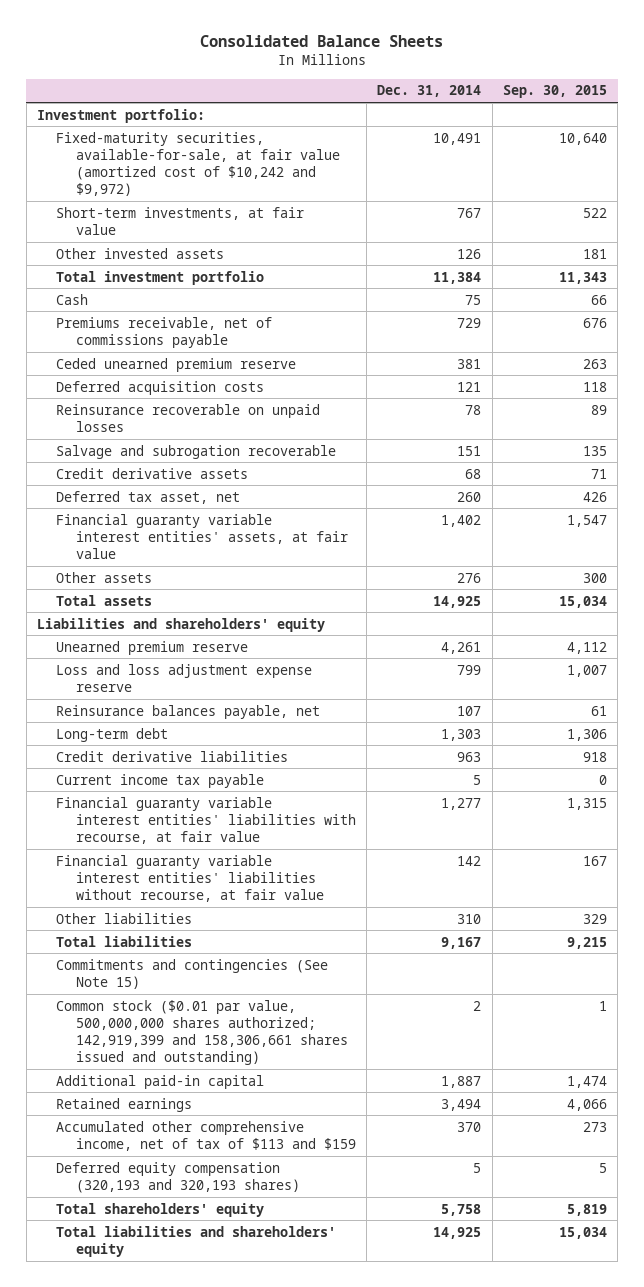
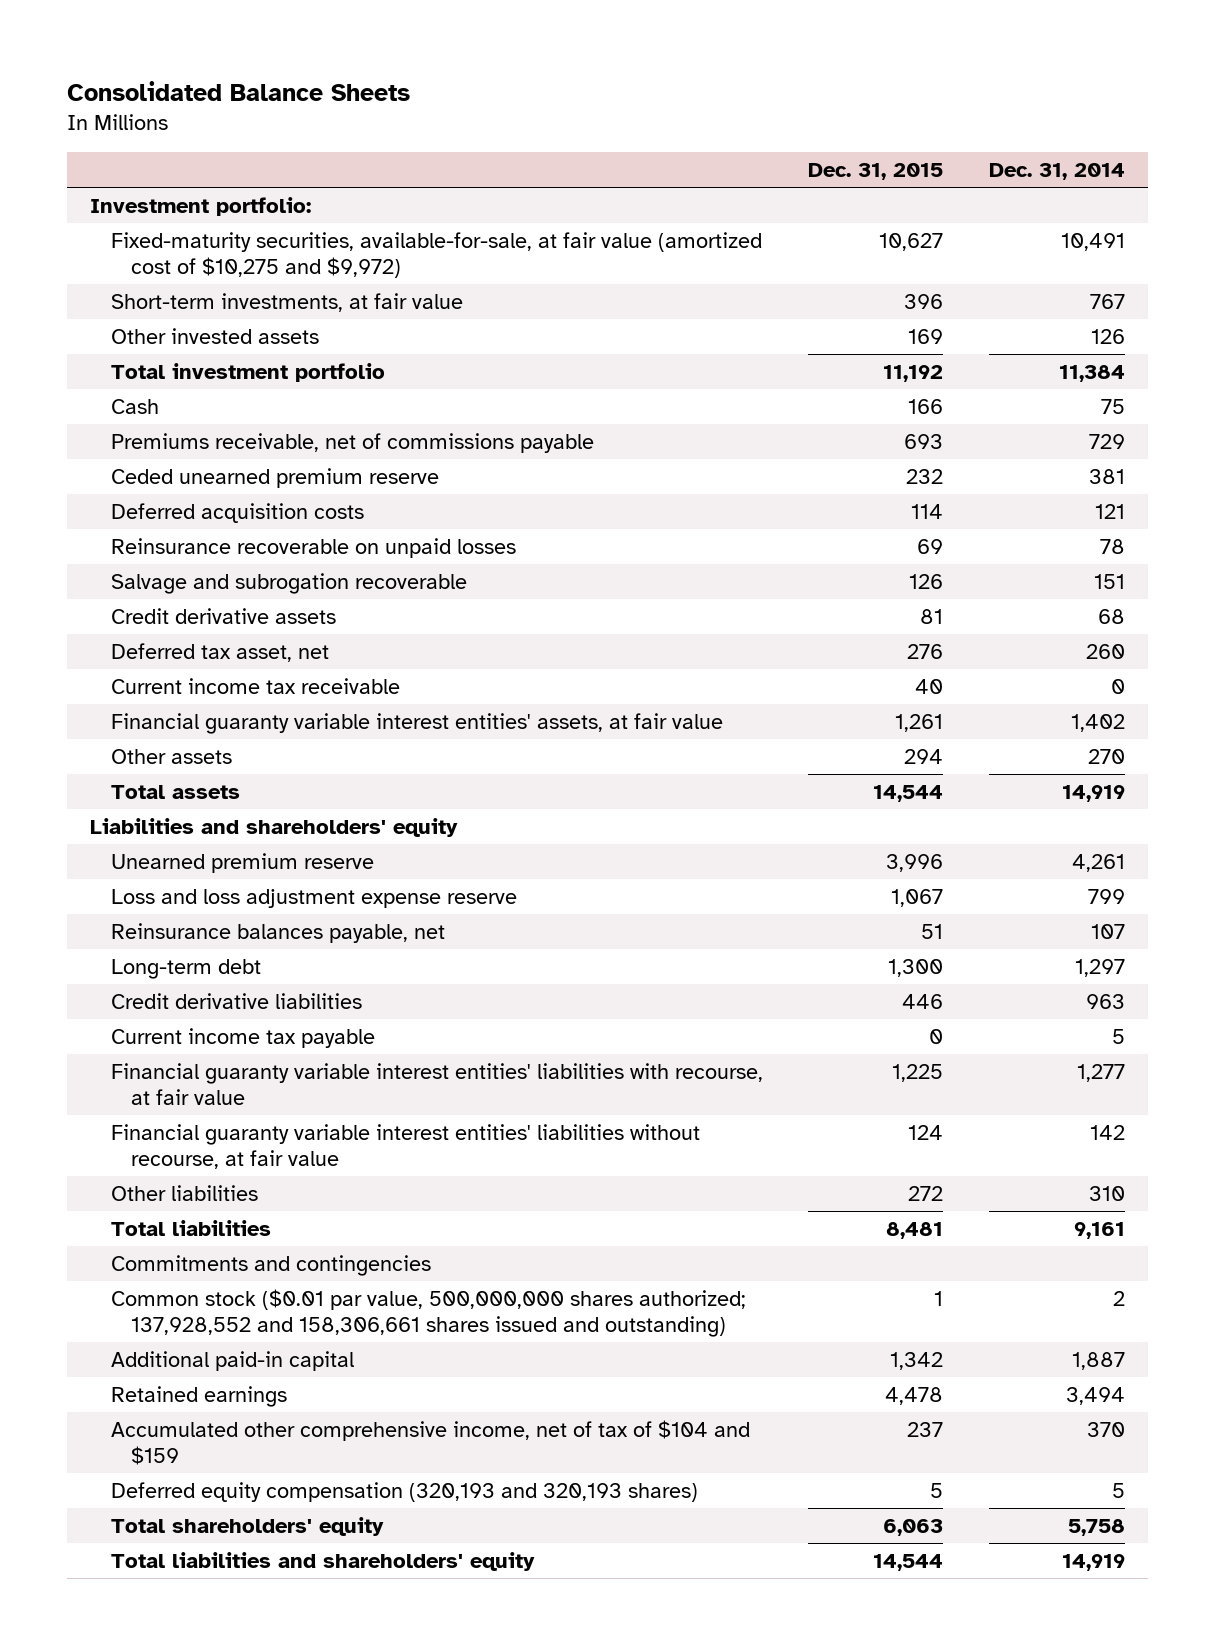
[502,85,607,99] Sep. 30, 2015 -> none
none -> [808,163,944,181] Dec. 31, 2015
[56,131,340,197] Fixed-maturity securities, available-for-sale, at fair value (amortized cost of $10,242 and $9,972) -> [110,232,762,279] Fixed-maturity securities, available-for-sale, at fair value (amortized cost of $10,275 and $9,972)
none -> [110,678,400,695] Current income tax receivable
[457,572,482,583] 276 -> [1088,749,1126,765] 270
[433,595,482,608] 14,925 -> [1062,785,1126,803] 14,919
[441,728,482,741] 1,303 -> [1075,959,1126,978] 1,297
[441,936,482,949] 9,167 -> [1074,1222,1126,1240] 9,161
[56,958,329,989] Commitments and contingencies (See Note 15) -> [110,1255,431,1277] Commitments and contingencies
[56,999,348,1066] Common stock ($0.01 par value, 500,000,000 shares authorized; 142,919,399 and 158,306,661 shares issued and outstanding) -> [110,1289,746,1338] Common stock ($0.01 par value, 500,000,000 shares authorized; 137,928,552 and 158,306,661 shares issued and outstanding)
[56,1120,356,1151] Accumulated other comprehensive income, net of tax of $113 and $159 -> [110,1420,750,1466] Accumulated other comprehensive income, net of tax of $104 and $159
[433,1226,482,1239] 14,925 -> [1062,1554,1126,1572] 14,919

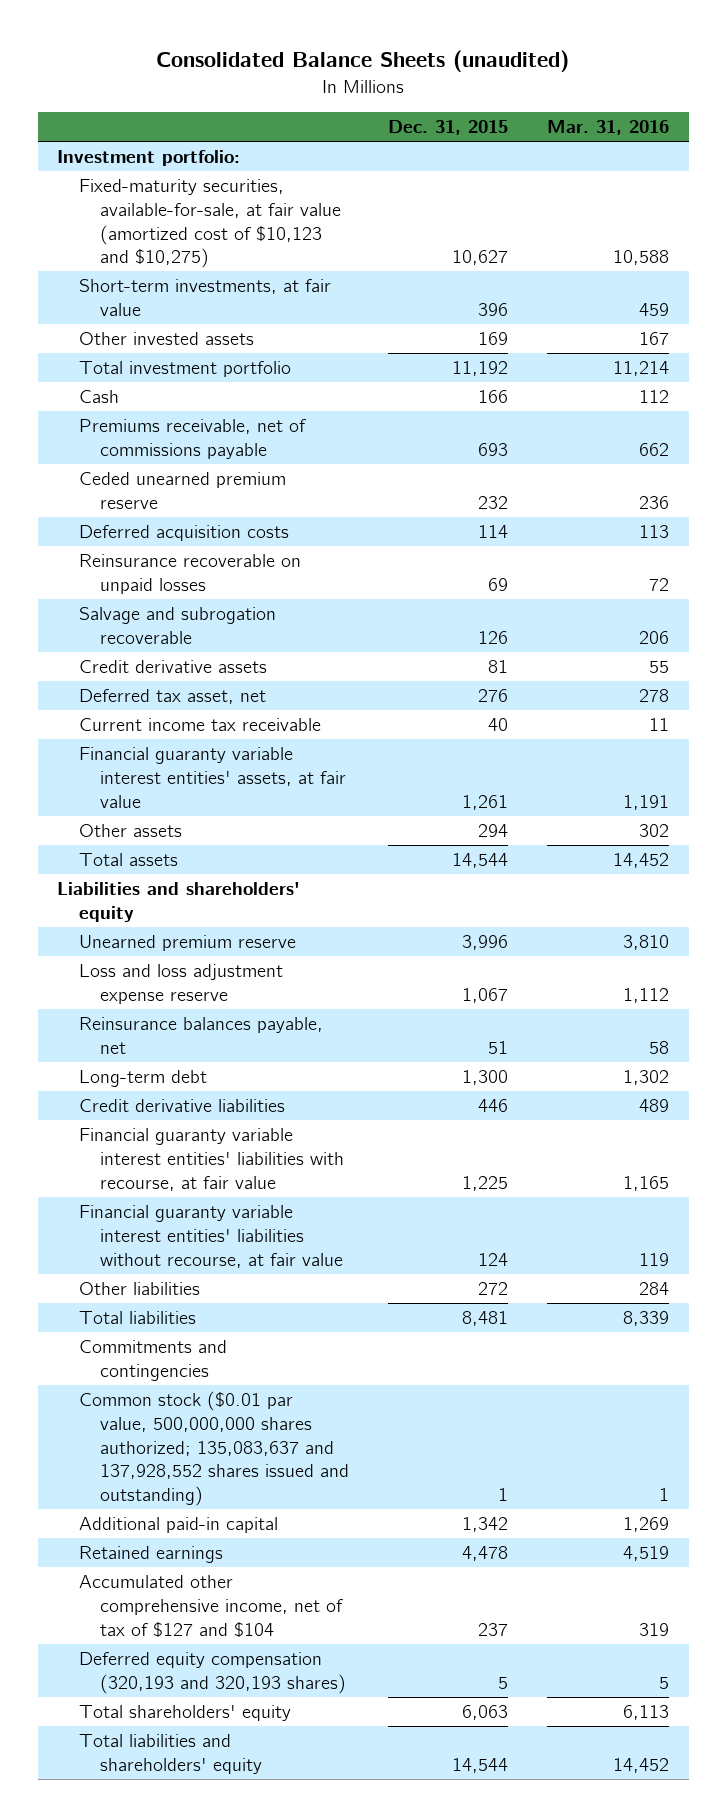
[67,81,411,102] Consolidated Balance Sheets -> [156,50,570,73] Consolidated Balance Sheets (unaudited)
[989,163,1126,181] Dec. 31, 2014 -> none
none -> [547,120,670,136] Mar. 31, 2016
[110,232,762,279] Fixed-maturity securities, available-for-sale, at fair value (amortized cost of $10,275 and $9,972) -> [78,179,342,269] Fixed-maturity securities, available-for-sale, at fair value (amortized cost of $10,123 and $10,275)
[110,1028,375,1049] Current income tax payable -> none
[110,1289,746,1338] Common stock ($0.01 par value, 500,000,000 shares authorized; 137,928,552 and 158,306,661 shares issued and outstanding) -> [78,1391,350,1506] Common stock ($0.01 par value, 500,000,000 shares authorized; 135,083,637 and 137,928,552 shares issued and outstanding)
[110,1420,750,1466] Accumulated other comprehensive income, net of tax of $104 and $159 -> [78,1575,344,1637] Accumulated other comprehensive income, net of tax of $127 and $104

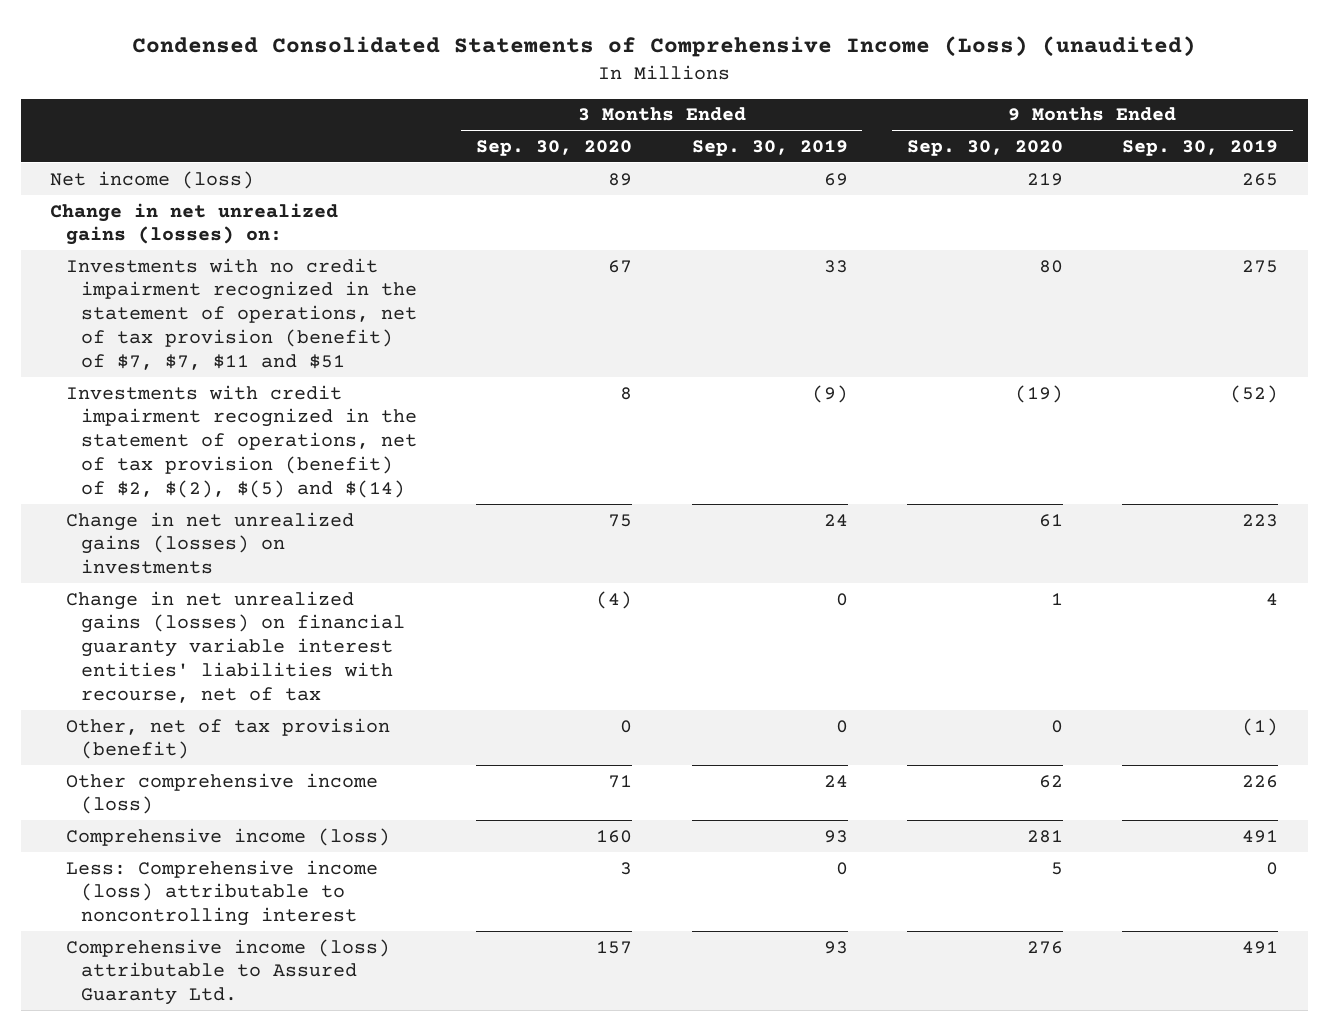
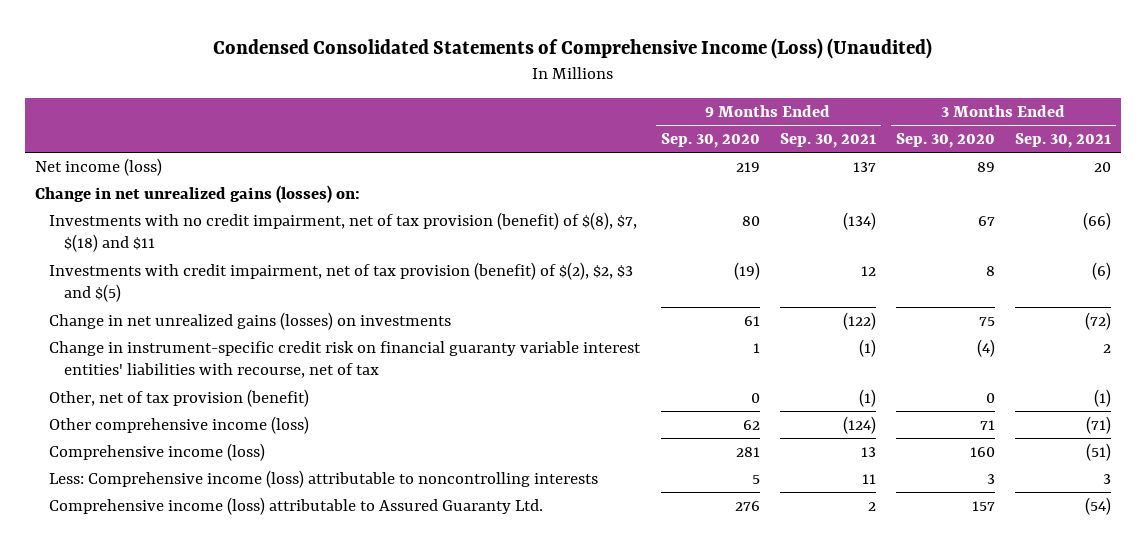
[132,35,1197,57] Condensed Consolidated Statements of Comprehensive Income (Loss) (unaudited) -> [212,37,932,59] Condensed Consolidated Statements of Comprehensive Income (Loss) (Unaudited)
[691,139,848,156] Sep. 30, 2019 -> none
[1122,139,1279,156] Sep. 30, 2019 -> none
none -> [779,133,876,149] Sep. 30, 2021
none -> [1014,133,1111,149] Sep. 30, 2021
[65,257,417,370] Investments with no credit impairment recognized in the statement of operations, net of tax provision (benefit) of $7, $7, $11 and $51 -> [49,211,638,253] Investments with no credit impairment, net of tax provision (benefit) of $(8), $7, $(18) and $11
[65,384,417,498] Investments with credit impairment recognized in the statement of operations, net of tax provision (benefit) of $2, $(2), $(5) and $(14) -> [49,261,634,303] Investments with credit impairment, net of tax provision (benefit) of $(2), $2, $3 and $(5)
[65,590,405,703] Change in net unrealized gains (losses) on financial guaranty variable interest entities' liabilities with recourse, net of tax -> [49,340,642,379] Change in instrument-specific credit risk on financial guaranty variable interest entities' liabilities with recourse, net of tax
[65,859,378,927] Less: Comprehensive income (loss) attributable to noncontrolling interest -> [49,469,599,488] Less: Comprehensive income (loss) attributable to noncontrolling interests

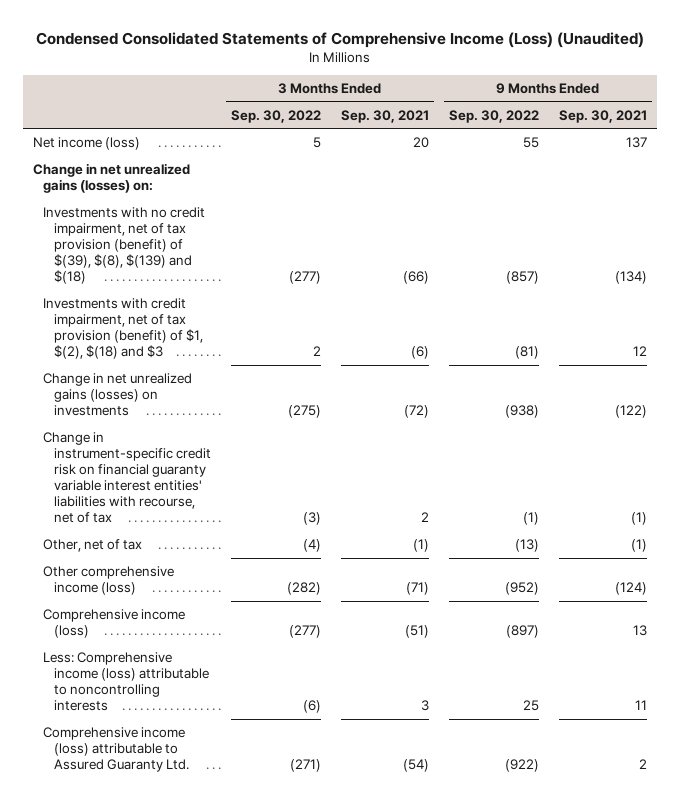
[660,133,760,149] Sep. 30, 2020 -> none
[895,133,995,149] Sep. 30, 2020 -> none
none -> [230,109,321,123] Sep. 30, 2022
none -> [448,109,539,123] Sep. 30, 2022
[49,211,638,253] Investments with no credit impairment, net of tax provision (benefit) of $(8), $7, $(18) and $11 -> [43,207,206,285] Investments with no credit impairment, net of tax provision (benefit) of $(39), $(8), $(139) and $(18)
[49,261,634,303] Investments with credit impairment, net of tax provision (benefit) of $(2), $2, $3 and $(5) -> [43,298,203,360] Investments with credit impairment, net of tax provision (benefit) of $1, $(2), $(18) and $3
[49,388,310,407] Other, net of tax provision (benefit) -> [43,539,143,553] Other, net of tax

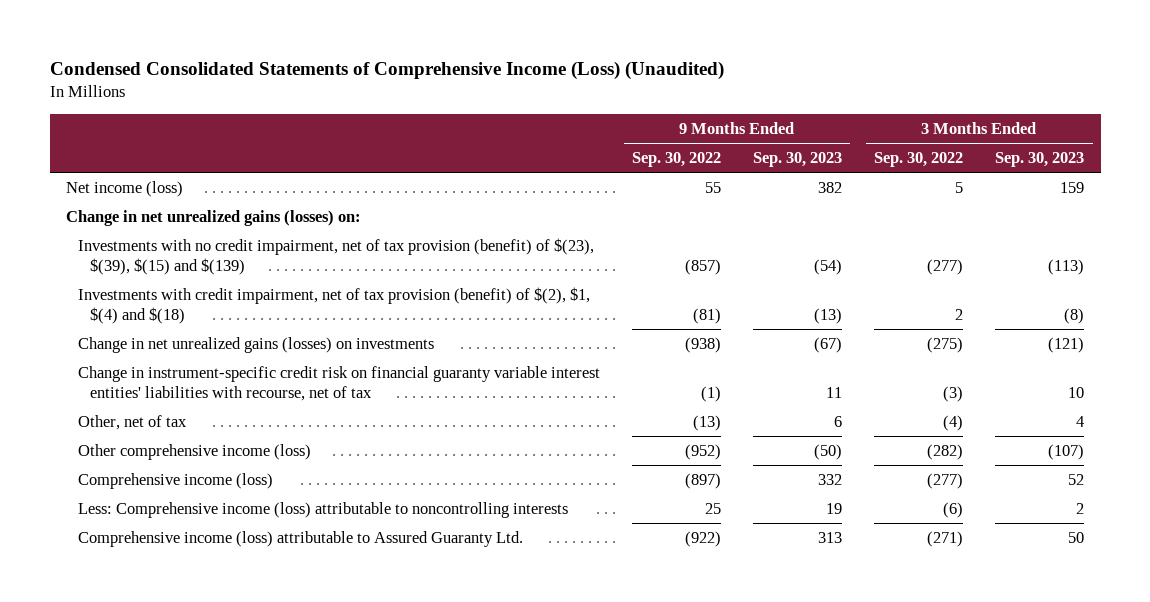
[340,109,429,123] Sep. 30, 2021 -> none
[558,109,647,123] Sep. 30, 2021 -> none
none -> [753,152,843,168] Sep. 30, 2023
none -> [995,152,1085,168] Sep. 30, 2023
[43,207,206,285] Investments with no credit impairment, net of tax provision (benefit) of $(39), $(8), $(139) and $(18) -> [77,237,594,275] Investments with no credit impairment, net of tax provision (benefit) of $(23), $(39), $(15) and $(139)
[43,298,203,360] Investments with credit impairment, net of tax provision (benefit) of $1, $(2), $(18) and $3 -> [77,286,590,324] Investments with credit impairment, net of tax provision (benefit) of $(2), $1, $(4) and $(18)

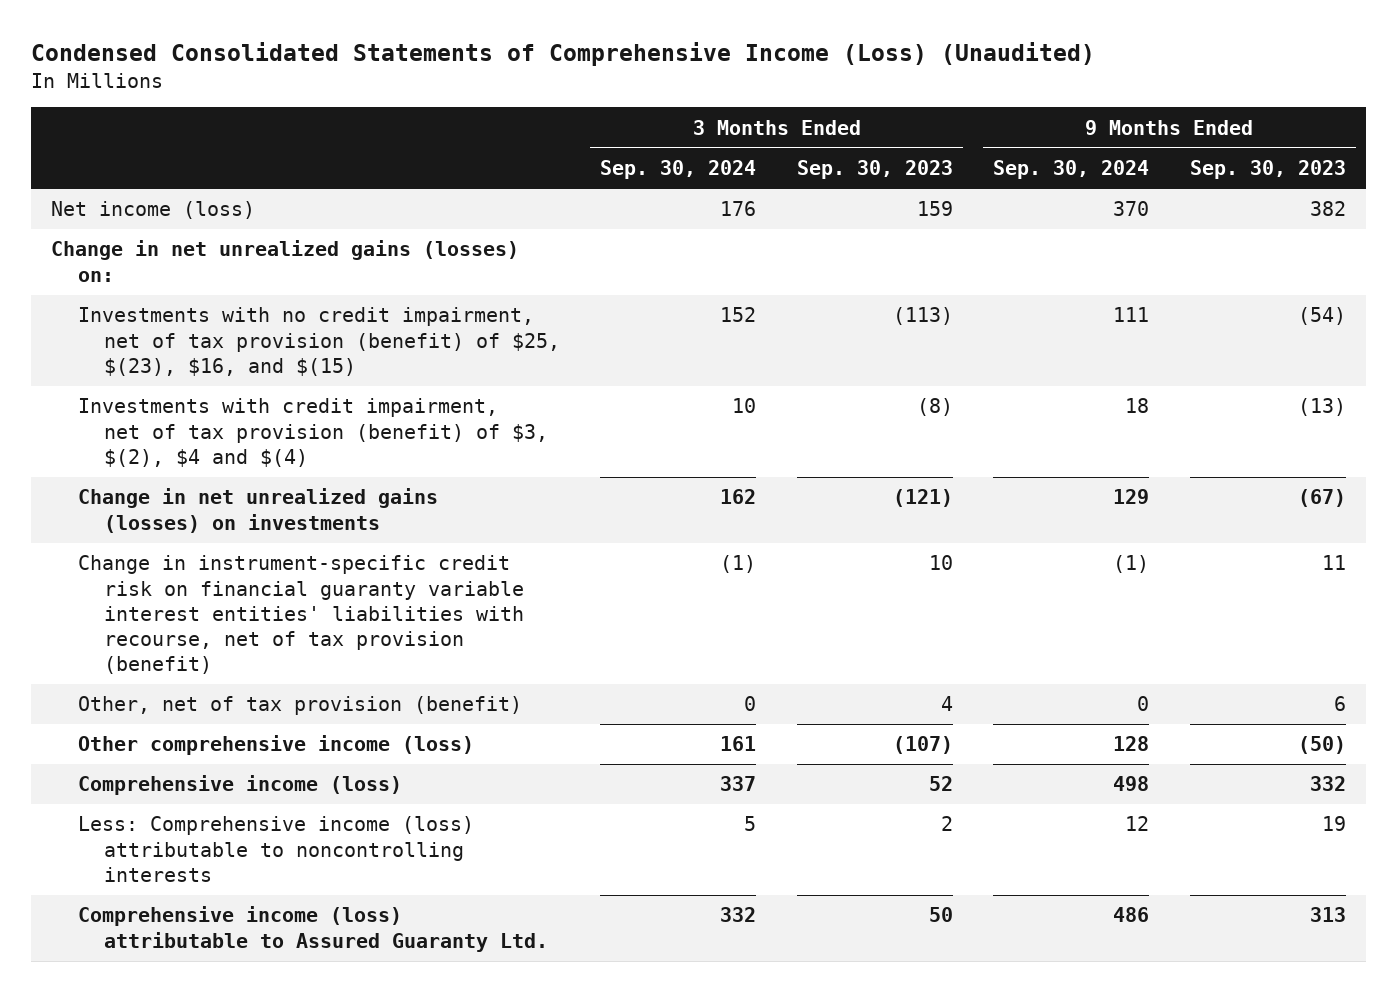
[631,152,721,168] Sep. 30, 2022 -> none
[874,152,964,168] Sep. 30, 2022 -> none
none -> [600,160,757,180] Sep. 30, 2024
none -> [993,160,1150,180] Sep. 30, 2024
[77,237,594,275] Investments with no credit impairment, net of tax provision (benefit) of $(23), $(39), $(15) and $(139) -> [77,307,561,376] Investments with no credit impairment, net of tax provision (benefit) of $25, $(23), $16, and $(15)
[77,286,590,324] Investments with credit impairment, net of tax provision (benefit) of $(2), $1, $(4) and $(18) -> [77,398,549,467] Investments with credit impairment, net of tax provision (benefit) of $3, $(2), $4 and $(4)
[77,365,600,401] Change in instrument-specific credit risk on financial guaranty variable interest entities' liabilities with recourse, net of tax -> [77,555,525,675] Change in instrument-specific credit risk on financial guaranty variable interest entities' liabilities with recourse, net of tax provision (benefit)
[77,414,187,430] Other, net of tax -> [77,696,522,716] Other, net of tax provision (benefit)

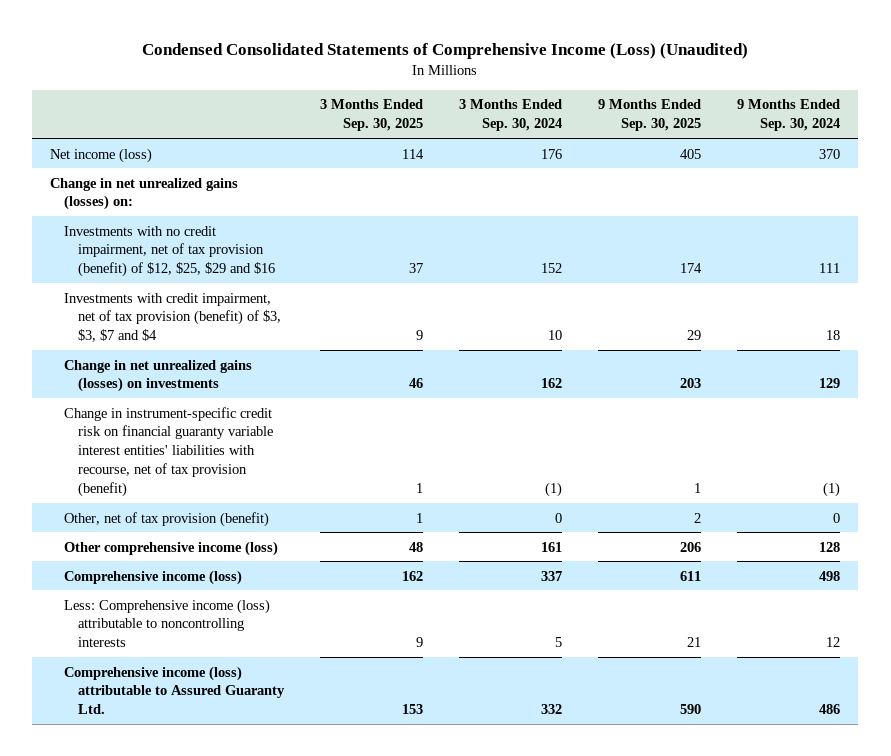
[796,160,953,180] Sep. 30, 2023 -> none
[1189,160,1346,180] Sep. 30, 2023 -> none
none -> [320,99,424,132] 3 Months Ended Sep. 30, 2025
none -> [598,99,702,132] 9 Months Ended Sep. 30, 2025
[77,307,561,376] Investments with no credit impairment, net of tax provision (benefit) of $25, $(23), $16, and $(15) -> [64,225,276,278] Investments with no credit impairment, net of tax provision (benefit) of $12, $25, $29 and $16
[77,398,549,467] Investments with credit impairment, net of tax provision (benefit) of $3, $(2), $4 and $(4) -> [64,292,282,343] Investments with credit impairment, net of tax provision (benefit) of $3, $3, $7 and $4

